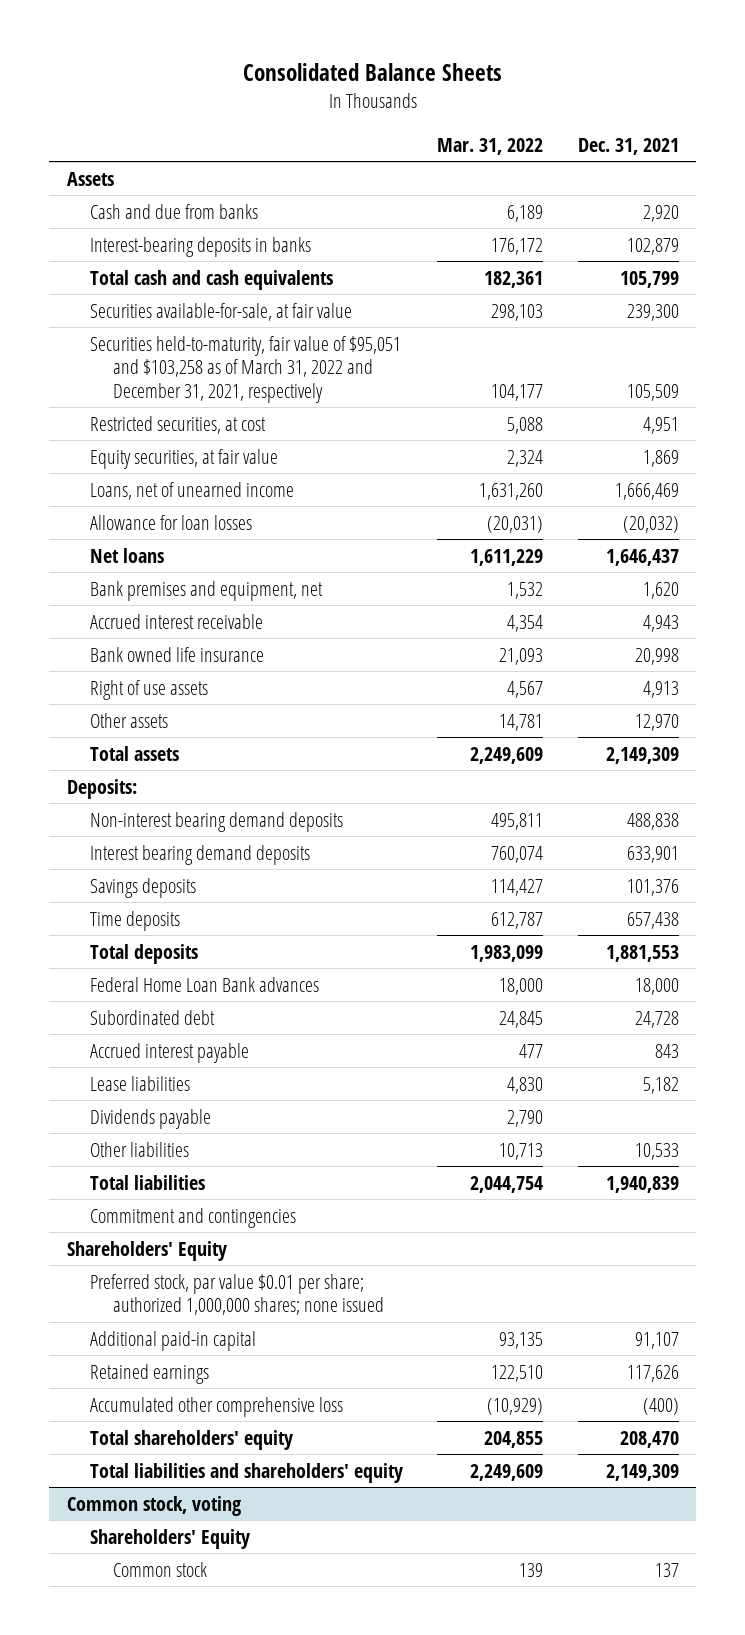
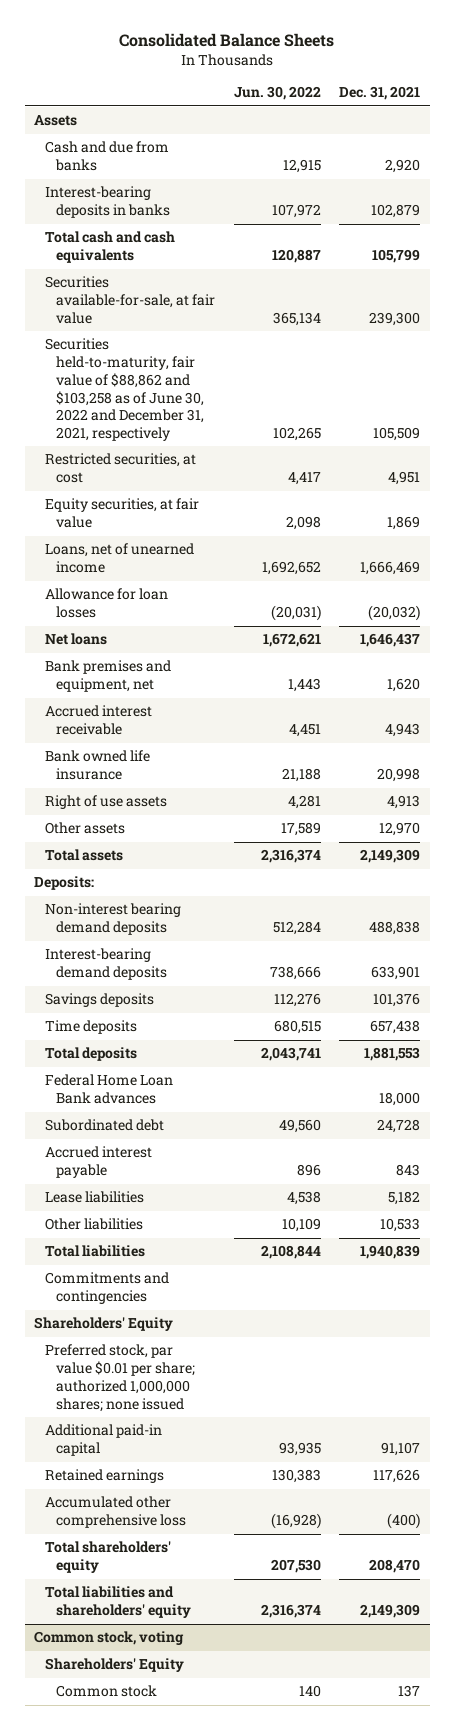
[437,137,544,155] Mar. 31, 2022 -> none
none -> [233,86,321,101] Jun. 30, 2022
[89,335,401,403] Securities held-to-maturity, fair value of $95,051 and $103,258 as of March 31, 2022 and December 31, 2021, respectively -> [45,338,204,441] Securities held-to-maturity, fair value of $88,862 and $103,258 as of June 30, 2022 and December 31, 2021, respectively
[89,844,310,865] Interest bearing demand deposits -> [45,948,167,981] Interest-bearing demand deposits
[89,1108,211,1129] Dividends payable -> none
[89,1207,296,1228] Commitment and contingencies -> [45,1272,170,1305] Commitments and contingencies

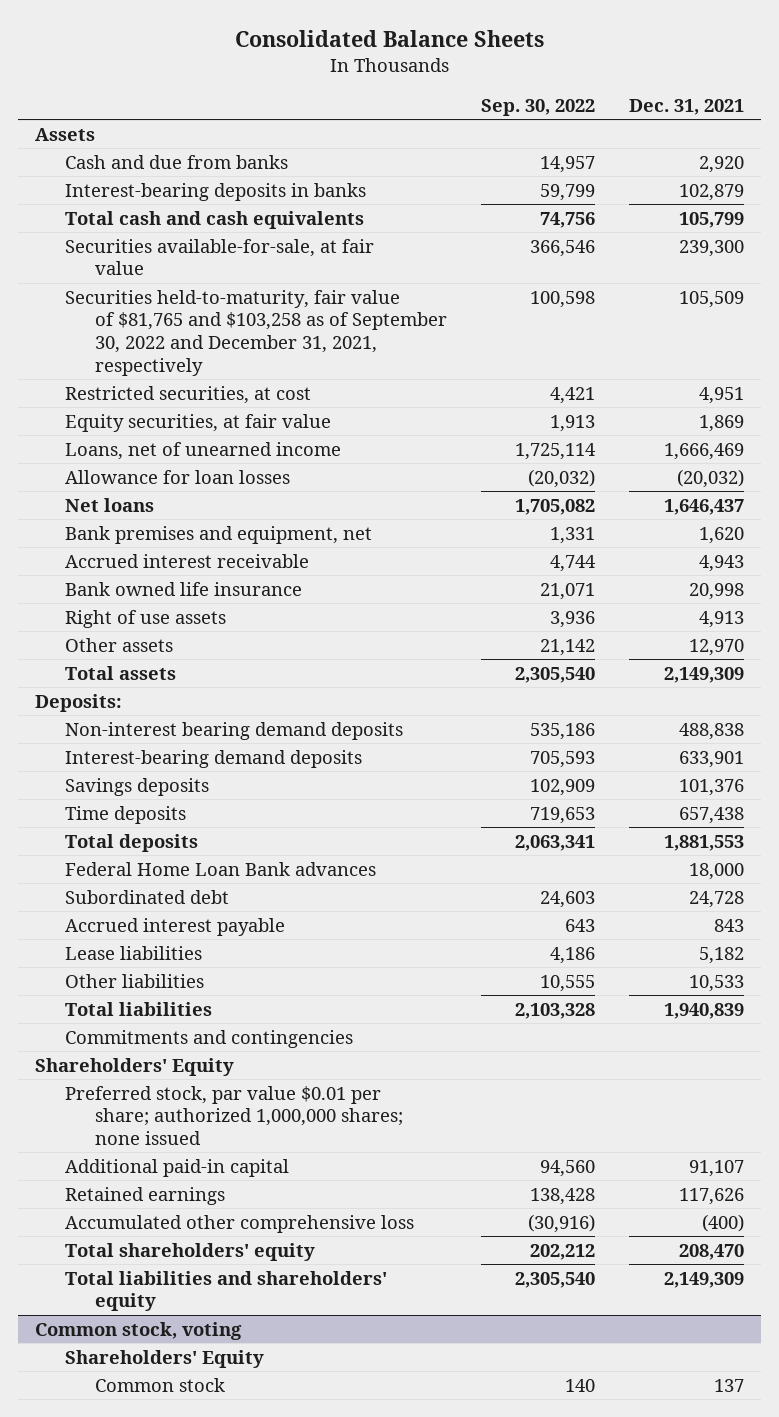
[233,86,321,101] Jun. 30, 2022 -> none
none -> [480,98,595,116] Sep. 30, 2022
[45,338,204,441] Securities held-to-maturity, fair value of $88,862 and $103,258 as of June 30, 2022 and December 31, 2021, respectively -> [64,289,447,376] Securities held-to-maturity, fair value of $81,765 and $103,258 as of September 30, 2022 and December 31, 2021, respectively

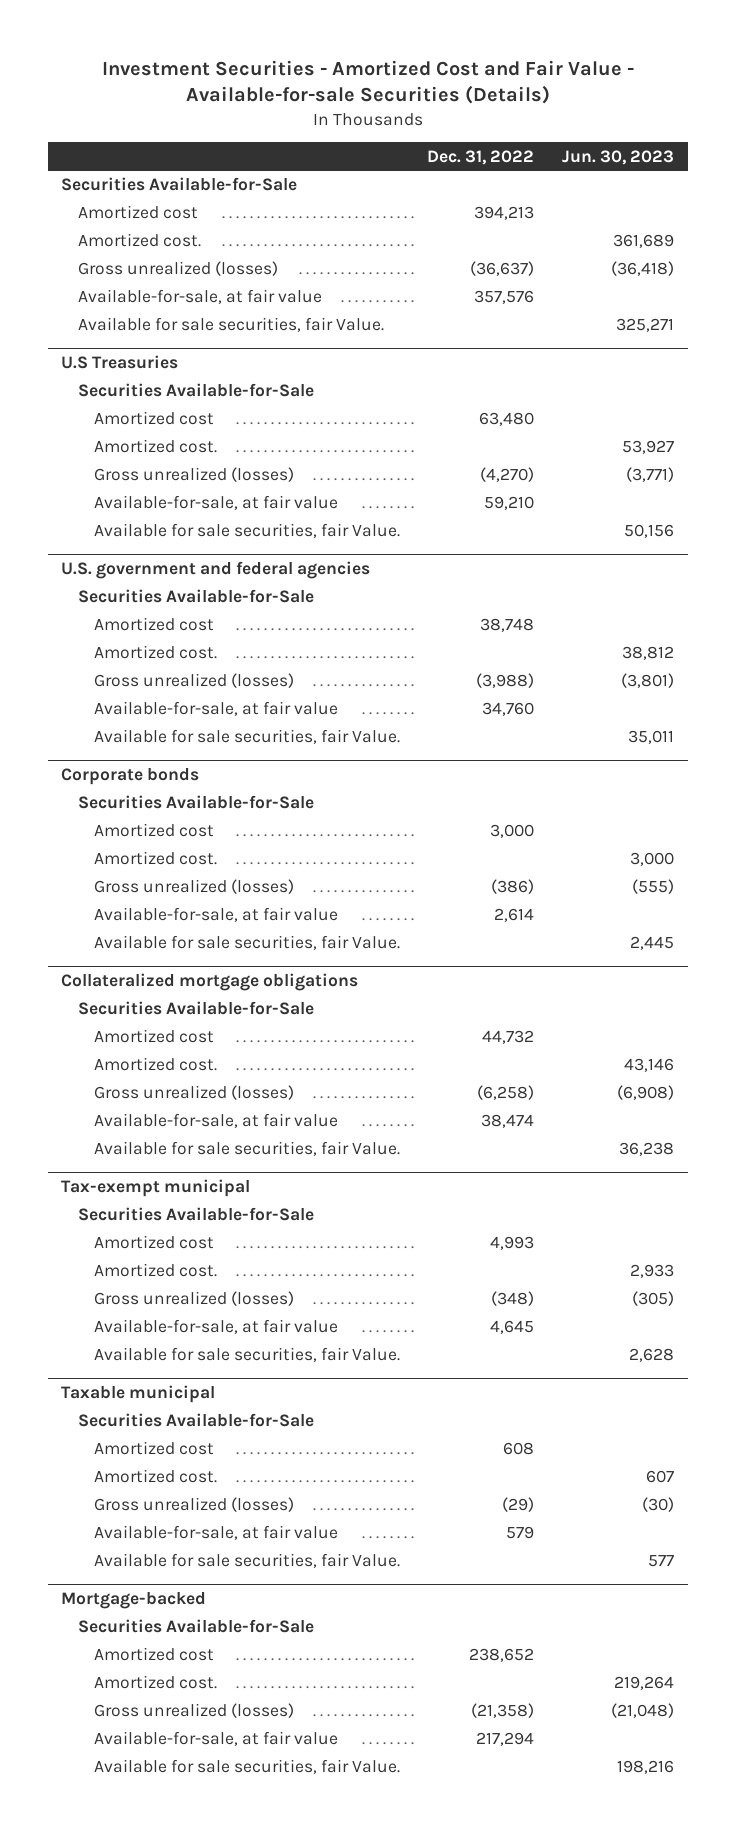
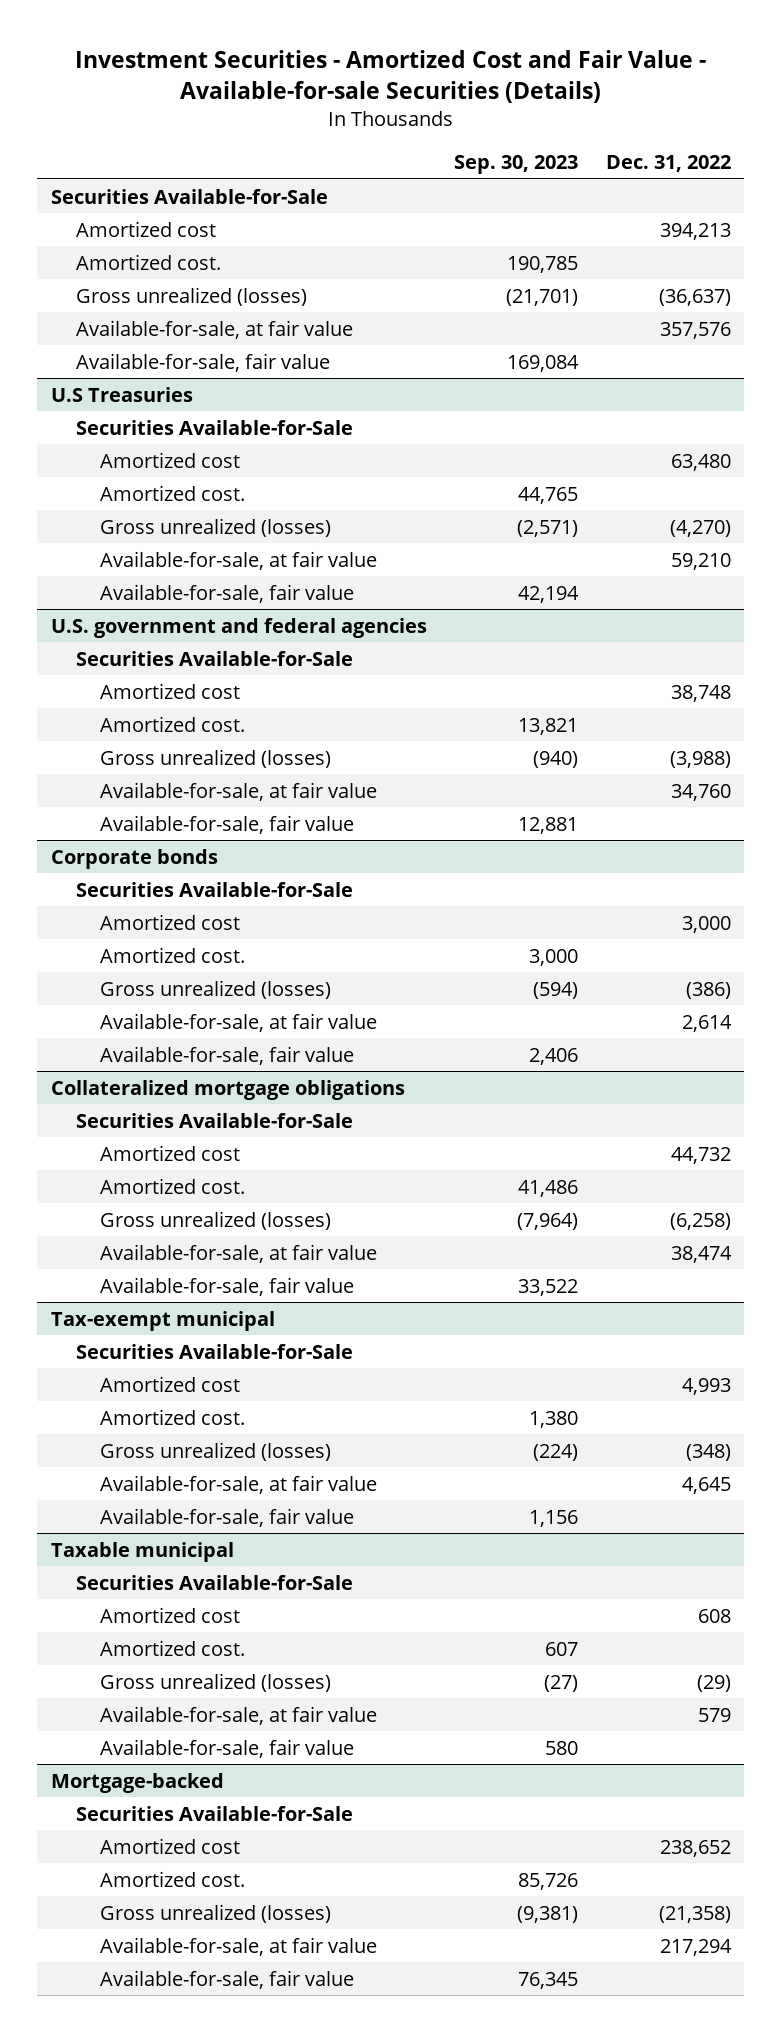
[562,149,675,165] Jun. 30, 2023 -> none
none -> [454,155,579,175] Sep. 30, 2023
[77,317,384,333] Available for sale securities, fair Value. -> [75,352,330,372] Available-for-sale, fair value
[93,523,400,539] Available for sale securities, fair Value. -> [100,583,355,603] Available-for-sale, fair value
[93,729,400,745] Available for sale securities, fair Value. -> [100,814,355,834] Available-for-sale, fair value
[93,935,400,951] Available for sale securities, fair Value. -> [100,1045,355,1065] Available-for-sale, fair value
[93,1141,400,1157] Available for sale securities, fair Value. -> [100,1276,355,1296] Available-for-sale, fair value
[93,1347,400,1363] Available for sale securities, fair Value. -> [100,1507,355,1527] Available-for-sale, fair value
[93,1553,400,1569] Available for sale securities, fair Value. -> [100,1738,355,1758] Available-for-sale, fair value
[93,1759,400,1775] Available for sale securities, fair Value. -> [100,1969,355,1989] Available-for-sale, fair value

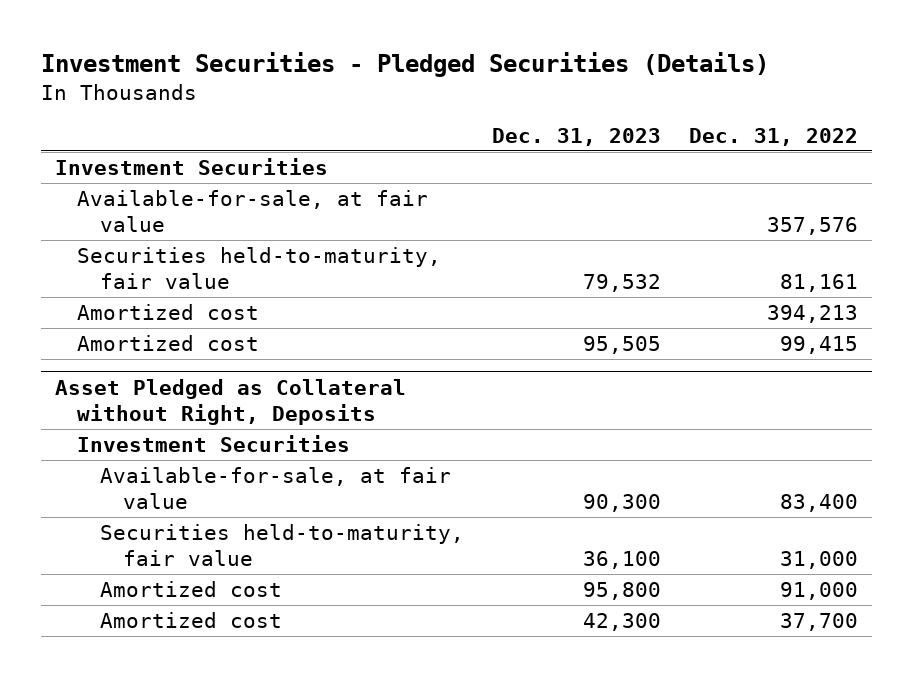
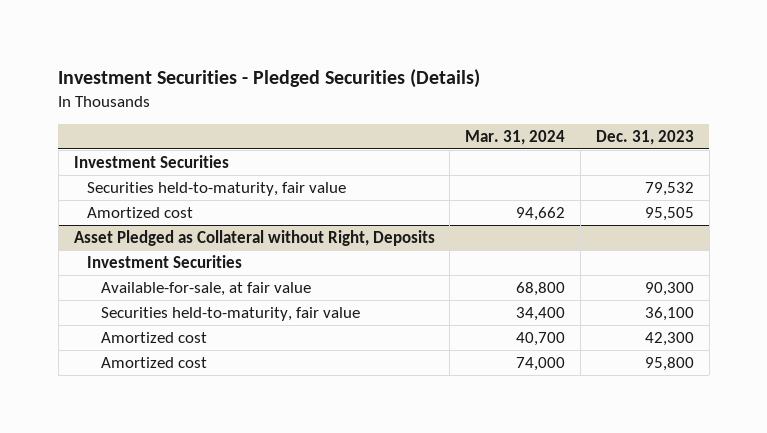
[689,127,859,146] Dec. 31, 2022 -> none
none -> [465,129,566,145] Mar. 31, 2024
[77,189,429,232] Available-for-sale, at fair value -> none
[77,303,260,320] Amortized cost -> none
[100,580,283,597] Amortized cost -> [101,356,208,368] Amortized cost

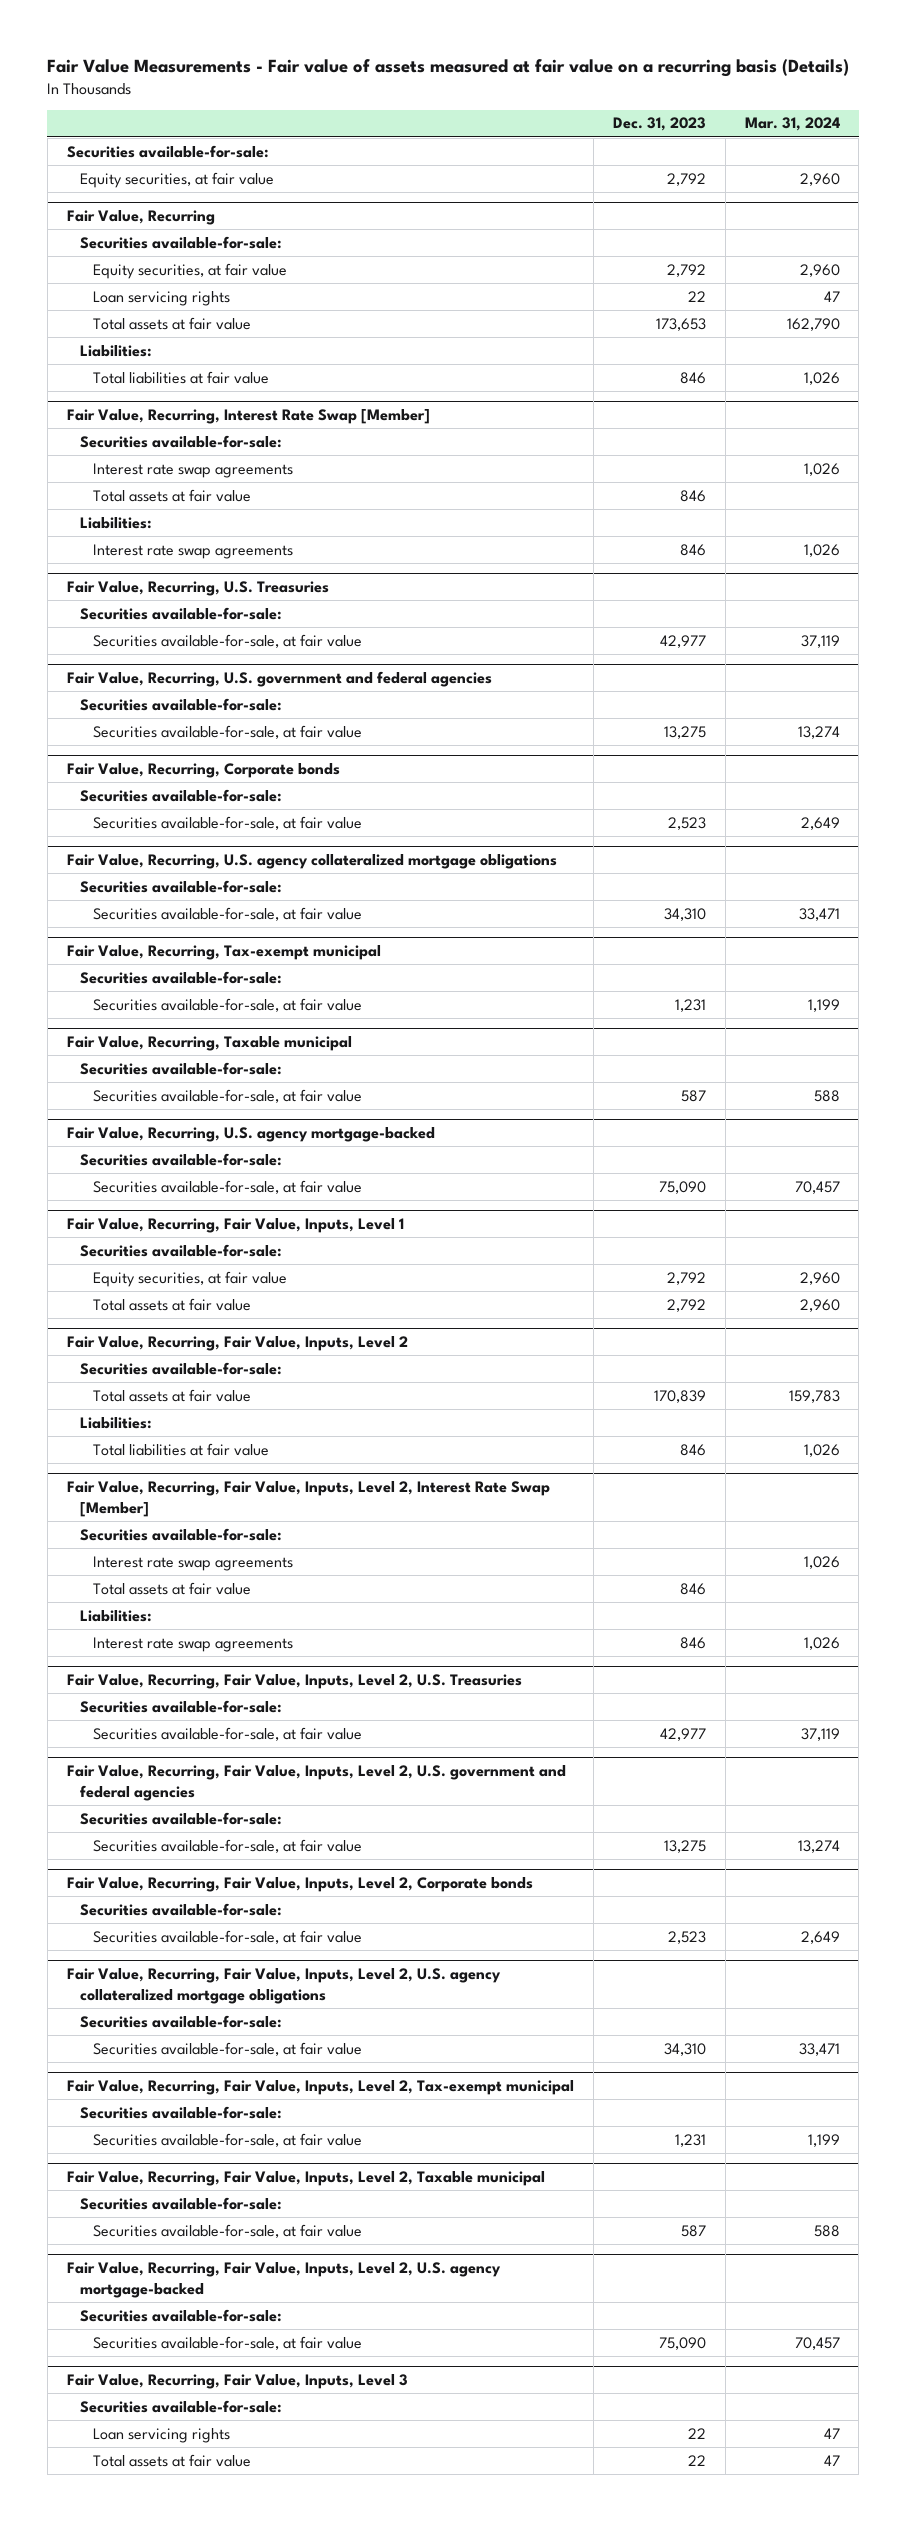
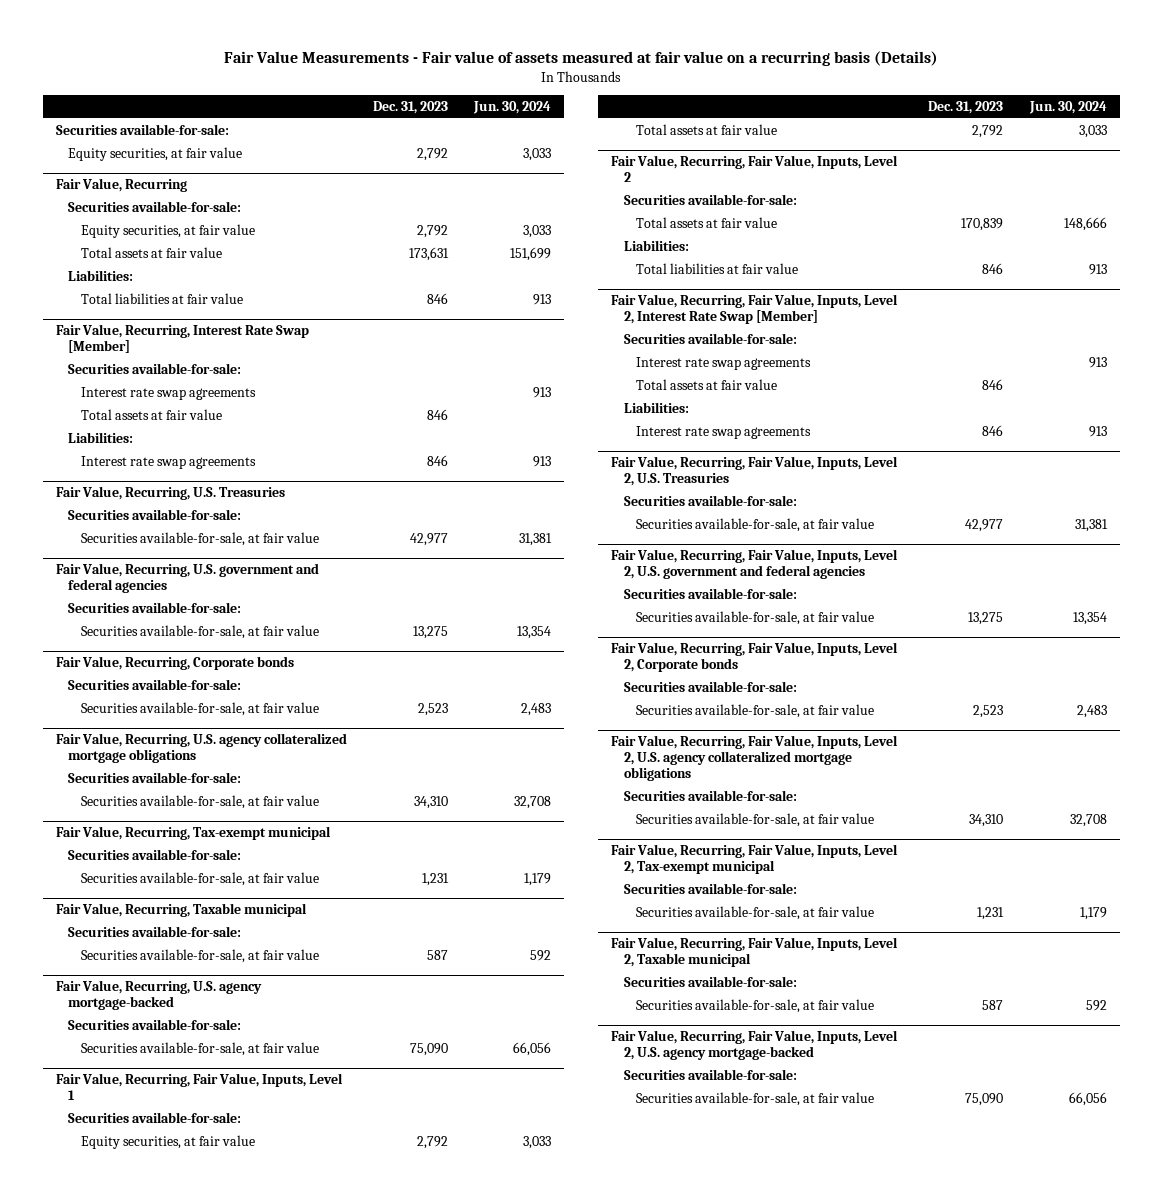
[744,117,840,132] Mar. 31, 2024 -> none
none -> [473,101,552,115] Jun. 30, 2024
[92,290,230,306] Loan servicing rights -> none
[655,317,706,331] 173,653 -> [408,247,449,262] 173,631
[66,2374,408,2390] Fair Value, Recurring, Fair Value, Inputs, Level 3 -> none
[79,2399,282,2413] Securities available-for-sale: -> none
[92,2427,230,2443] Loan servicing rights -> none
[92,2453,251,2467] Total assets at fair value -> none

